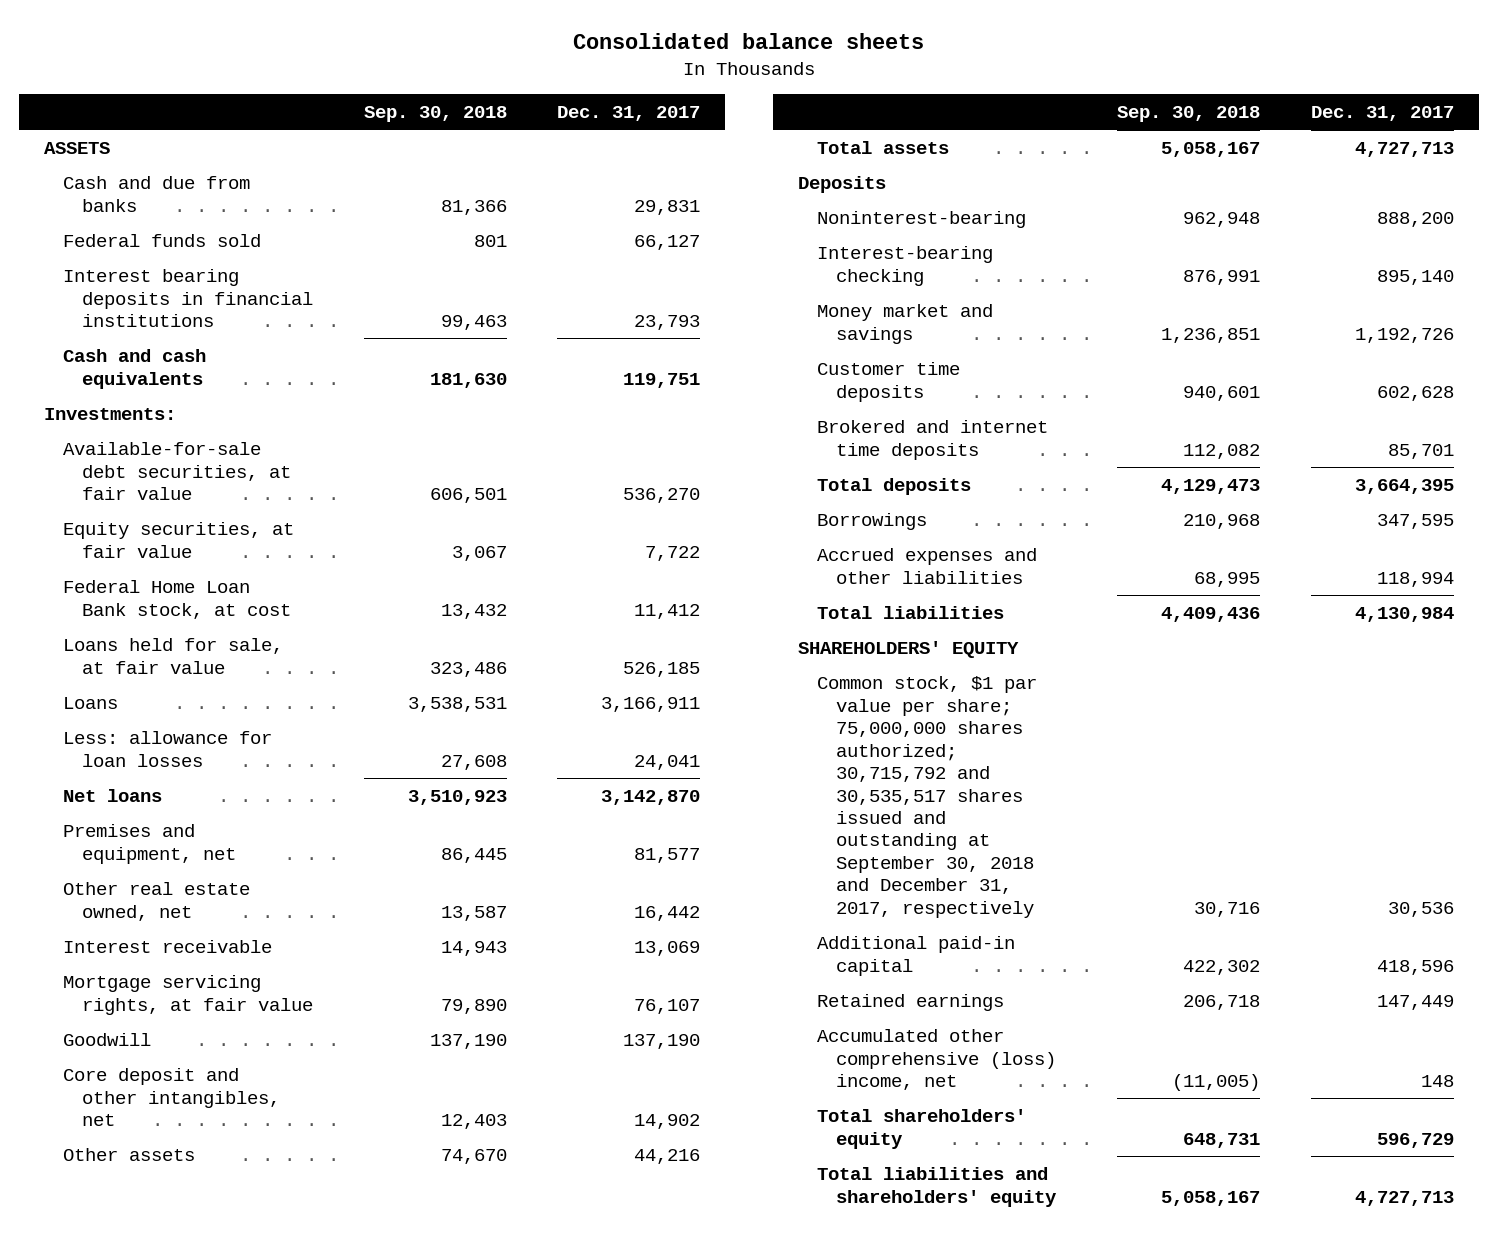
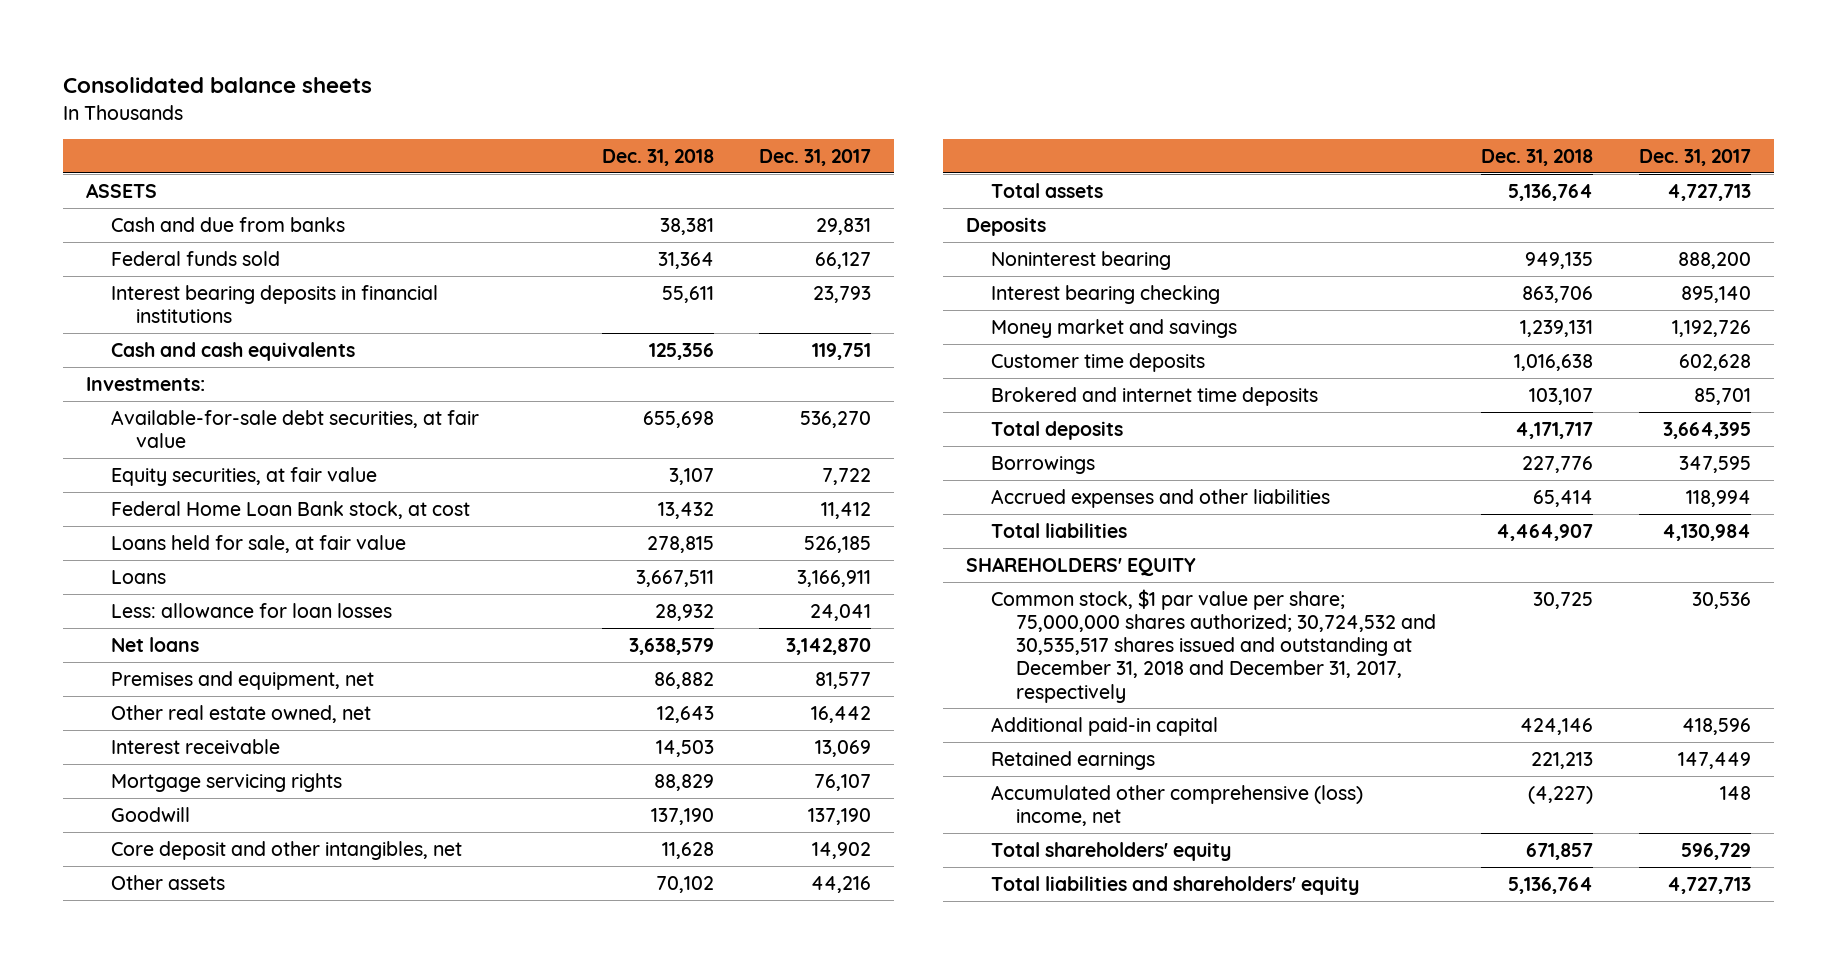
[363,105,507,122] Sep. 30, 2018 -> none
none -> [601,148,714,166] Dec. 31, 2018
[63,975,314,1015] Mortgage servicing rights, at fair value -> [110,772,342,792] Mortgage servicing rights
[817,211,1027,229] Noninterest-bearing -> [990,250,1171,270] Noninterest bearing
[817,246,994,286] Interest-bearing checking -> [990,284,1220,304] Interest bearing checking
[817,676,1038,918] Common stock, $1 par value per share; 75,000,000 shares authorized; 30,715,792 and 30,535,517 shares issued and outstanding at September 30, 2018 and December 31, 2017, respectively -> [990,588,1436,703] Common stock, $1 par value per share; 75,000,000 shares authorized; 30,724,532 and 30,535,517 shares issued and outstanding at December 31, 2018 and December 31, 2017, respectively

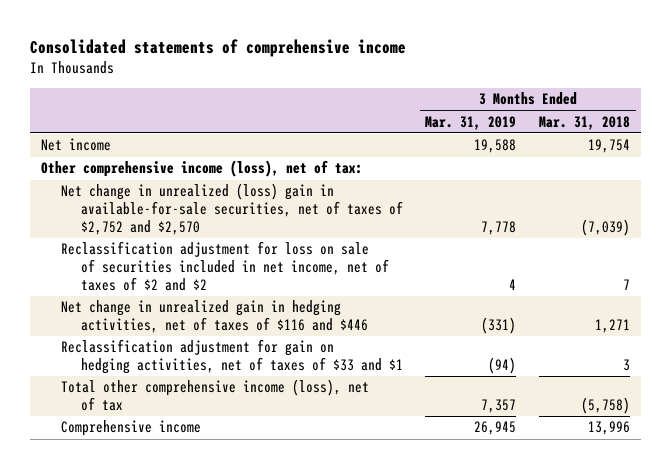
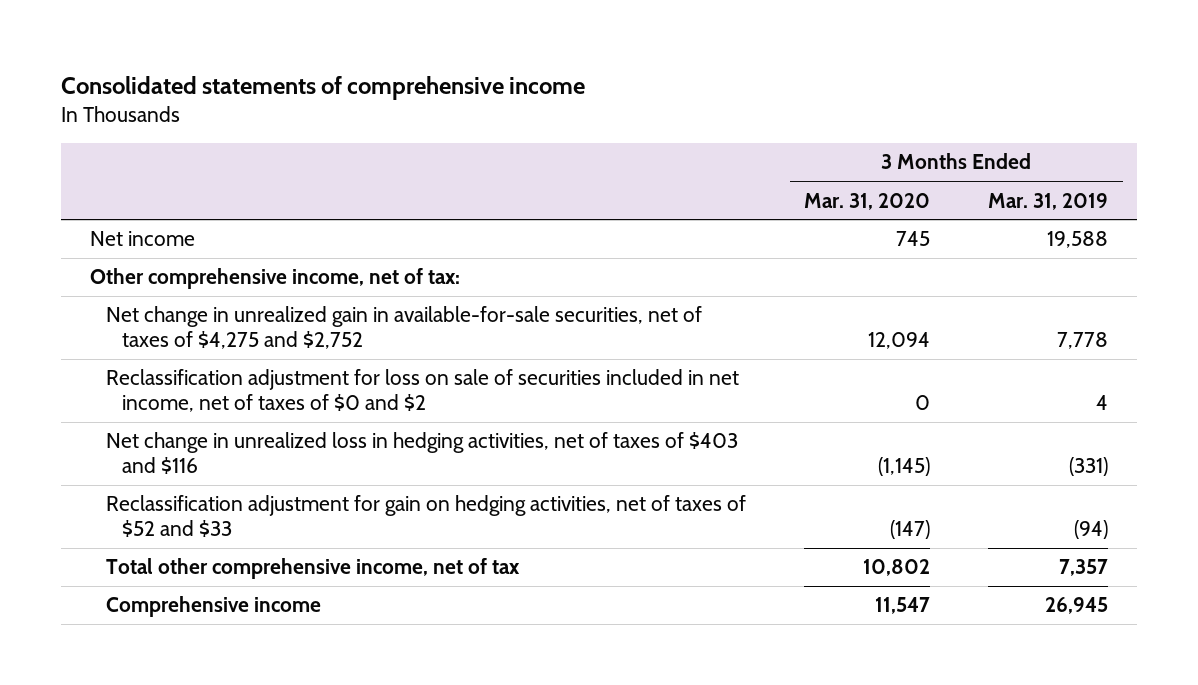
[538,115,630,130] Mar. 31, 2018 -> none
none -> [804,192,931,210] Mar. 31, 2020
[41,160,364,178] Other comprehensive income (loss), net of tax: -> [90,268,461,290] Other comprehensive income, net of tax:
[60,183,403,235] Net change in unrealized (loss) gain in available-for-sale securities, net of taxes of $2,752 and $2,570 -> [105,306,702,350] Net change in unrealized gain in available-for-sale securities, net of taxes of $4,275 and $2,752
[60,241,389,291] Reclassification adjustment for loss on sale of securities included in net income, net of taxes of $2 and $2 -> [105,369,739,413] Reclassification adjustment for loss on sale of securities included in net income, net of taxes of $0 and $2
[60,300,368,334] Net change in unrealized gain in hedging activities, net of taxes of $116 and $446 -> [105,432,738,475] Net change in unrealized loss in hedging activities, net of taxes of $403 and $116
[60,339,403,375] Reclassification adjustment for gain on hedging activities, net of taxes of $33 and $1 -> [105,495,746,538] Reclassification adjustment for gain on hedging activities, net of taxes of $52 and $33
[60,379,369,412] Total other comprehensive income (loss), net of tax -> [105,558,520,580] Total other comprehensive income, net of tax

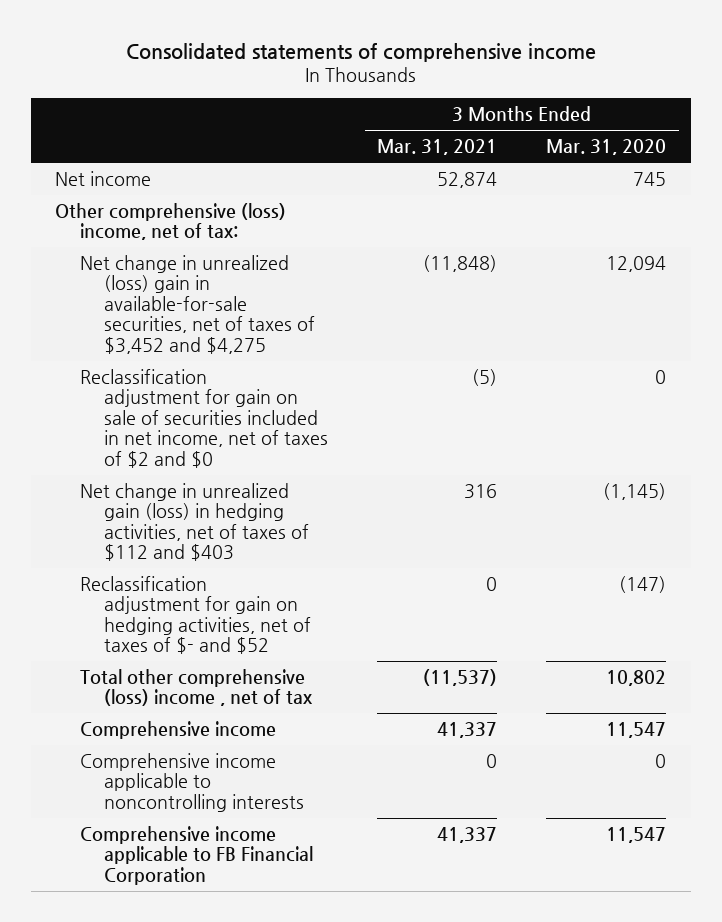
[988,192,1109,210] Mar. 31, 2019 -> none
none -> [377,139,498,156] Mar. 31, 2021
[90,268,461,290] Other comprehensive income, net of tax: -> [55,202,287,241] Other comprehensive (loss) income, net of tax:
[105,306,702,350] Net change in unrealized gain in available-for-sale securities, net of taxes of $4,275 and $2,752 -> [79,254,316,354] Net change in unrealized (loss) gain in available-for-sale securities, net of taxes of $3,452 and $4,275
[105,369,739,413] Reclassification adjustment for loss on sale of securities included in net income, net of taxes of $0 and $2 -> [79,368,329,468] Reclassification adjustment for gain on sale of securities included in net income, net of taxes of $2 and $0
[105,432,738,475] Net change in unrealized loss in hedging activities, net of taxes of $403 and $116 -> [79,482,310,562] Net change in unrealized gain (loss) in hedging activities, net of taxes of $112 and $403
[105,495,746,538] Reclassification adjustment for gain on hedging activities, net of taxes of $52 and $33 -> [79,575,312,655] Reclassification adjustment for gain on hedging activities, net of taxes of $- and $52
[105,558,520,580] Total other comprehensive income, net of tax -> [79,668,314,707] Total other comprehensive (loss) income , net of tax
none -> [79,752,305,812] Comprehensive income applicable to noncontrolling interests
none -> [79,825,314,885] Comprehensive income applicable to FB Financial Corporation

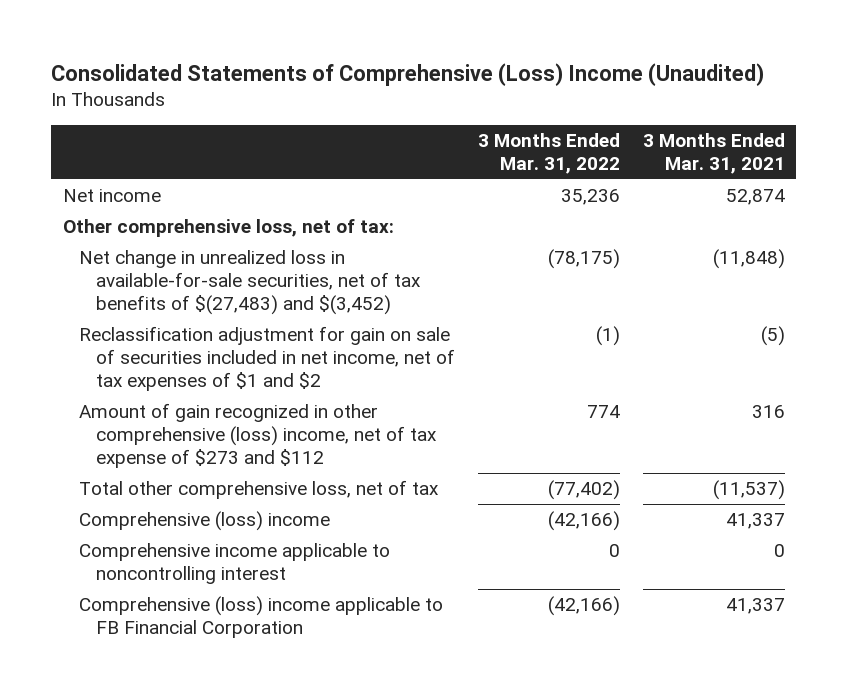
[125,42,596,62] Consolidated statements of comprehensive income -> [51,62,765,86] Consolidated Statements of Comprehensive (Loss) Income (Unaudited)
[546,139,667,156] Mar. 31, 2020 -> none
none -> [477,133,620,174] 3 Months Ended Mar. 31, 2022
[79,575,312,655] Reclassification adjustment for gain on hedging activities, net of taxes of $- and $52 -> none
[55,202,287,241] Other comprehensive (loss) income, net of tax: -> [62,219,394,238] Other comprehensive loss, net of tax:
[79,254,316,354] Net change in unrealized (loss) gain in available-for-sale securities, net of taxes of $3,452 and $4,275 -> [79,250,421,315] Net change in unrealized loss in available-for-sale securities, net of tax benefits of $(27,483) and $(3,452)
[79,368,329,468] Reclassification adjustment for gain on sale of securities included in net income, net of taxes of $2 and $0 -> [79,326,455,391] Reclassification adjustment for gain on sale of securities included in net income, net of tax expenses of $1 and $2
[79,482,310,562] Net change in unrealized gain (loss) in hedging activities, net of taxes of $112 and $403 -> [79,403,437,468] Amount of gain recognized in other comprehensive (loss) income, net of tax expense of $273 and $112
[79,668,314,707] Total other comprehensive (loss) income , net of tax -> [79,480,440,500] Total other comprehensive loss, net of tax
[79,720,276,739] Comprehensive income -> [79,511,331,532] Comprehensive (loss) income
[79,752,305,812] Comprehensive income applicable to noncontrolling interests -> [79,543,391,584] Comprehensive income applicable to noncontrolling interest
[79,825,314,885] Comprehensive income applicable to FB Financial Corporation -> [79,596,444,638] Comprehensive (loss) income applicable to FB Financial Corporation

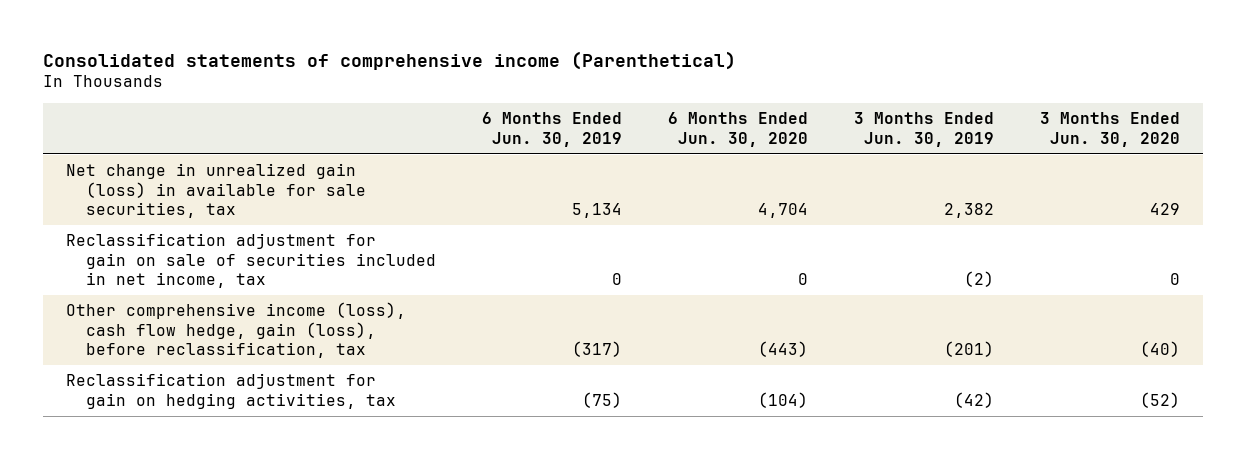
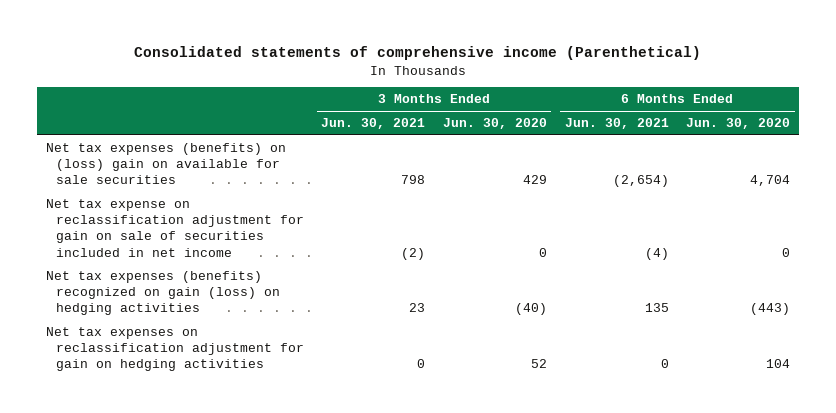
[481,112,622,147] 6 Months Ended Jun. 30, 2019 -> none
[854,112,995,147] 3 Months Ended Jun. 30, 2019 -> none
none -> [321,118,426,130] Jun. 30, 2021
none -> [564,118,669,130] Jun. 30, 2021
[65,163,366,219] Net change in unrealized gain (loss) in available for sale securities, tax -> [46,143,287,185] Net tax expenses (benefits) on (loss) gain on available for sale securities
[65,233,436,289] Reclassification adjustment for gain on sale of securities included in net income, tax -> [46,199,304,257] Net tax expense on reclassification adjustment for gain on sale of securities included in net income
[65,302,406,359] Other comprehensive income (loss), cash flow hedge, gain (loss), before reclassification, tax -> [46,271,280,316] Net tax expenses (benefits) recognized on gain (loss) on hedging activities
[65,373,396,409] Reclassification adjustment for gain on hedging activities, tax -> [46,327,304,372] Net tax expenses on reclassification adjustment for gain on hedging activities
[758,391,809,408] (104) -> [766,359,791,369] 104
[1140,391,1181,408] (52) -> [531,359,548,369] 52

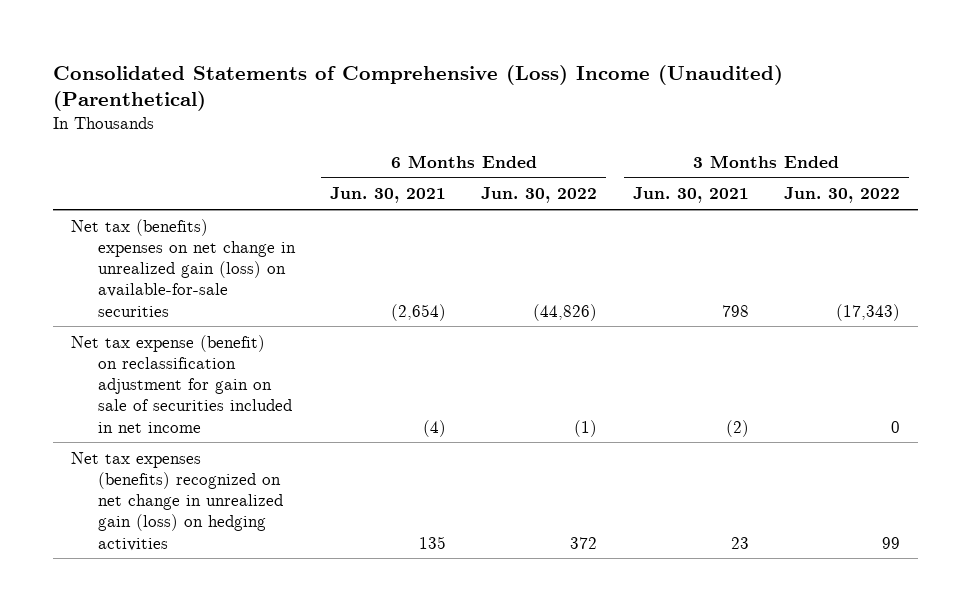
[134,46,702,61] Consolidated statements of comprehensive income (Parenthetical) -> [53,64,784,112] Consolidated Statements of Comprehensive (Loss) Income (Unaudited) (Parenthetical)
[443,118,548,130] Jun. 30, 2020 -> none
[686,118,791,130] Jun. 30, 2020 -> none
none -> [481,187,598,204] Jun. 30, 2022
none -> [783,187,900,204] Jun. 30, 2022
[46,327,304,372] Net tax expenses on reclassification adjustment for gain on hedging activities -> none
[46,143,287,185] Net tax expenses (benefits) on (loss) gain on available for sale securities -> [70,218,296,317] Net tax (benefits) expenses on net change in unrealized gain (loss) on available-for-sale securities
[46,199,304,257] Net tax expense on reclassification adjustment for gain on sale of securities included in net income -> [70,334,292,433] Net tax expense (benefit) on reclassification adjustment for gain on sale of securities included in net income
[46,271,280,316] Net tax expenses (benefits) recognized on gain (loss) on hedging activities -> [70,451,283,551] Net tax expenses (benefits) recognized on net change in unrealized gain (loss) on hedging activities

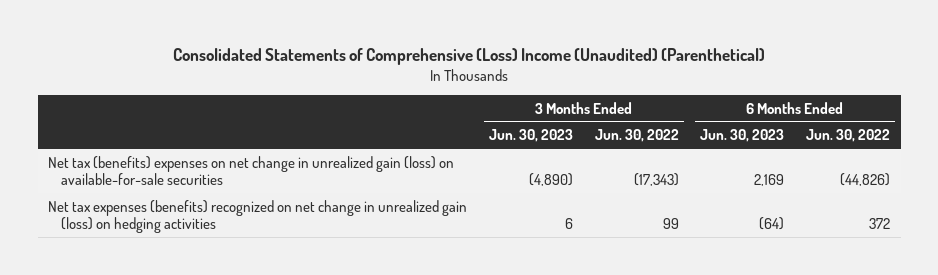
[329,187,446,204] Jun. 30, 2021 -> none
[632,187,749,204] Jun. 30, 2021 -> none
none -> [488,129,573,143] Jun. 30, 2023
none -> [700,129,785,143] Jun. 30, 2023
[70,334,292,433] Net tax expense (benefit) on reclassification adjustment for gain on sale of securities included in net income -> none

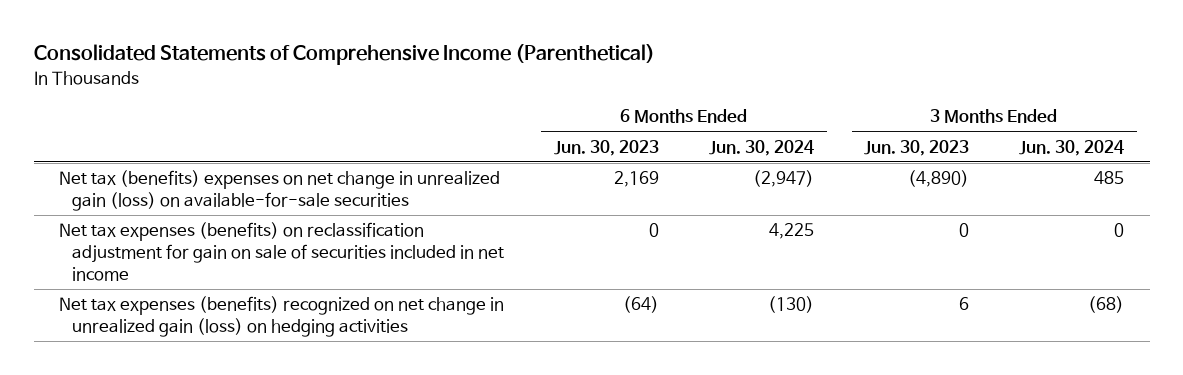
[173,47,766,65] Consolidated Statements of Comprehensive (Loss) Income (Unaudited) (Parenthetical) -> [33,44,655,66] Consolidated Statements of Comprehensive Income (Parenthetical)
[594,129,679,143] Jun. 30, 2022 -> none
[805,129,890,143] Jun. 30, 2022 -> none
none -> [709,139,815,156] Jun. 30, 2024
none -> [1019,139,1125,156] Jun. 30, 2024
none -> [58,222,504,282] Net tax expenses (benefits) on reclassification adjustment for gain on sale of securities included in net income

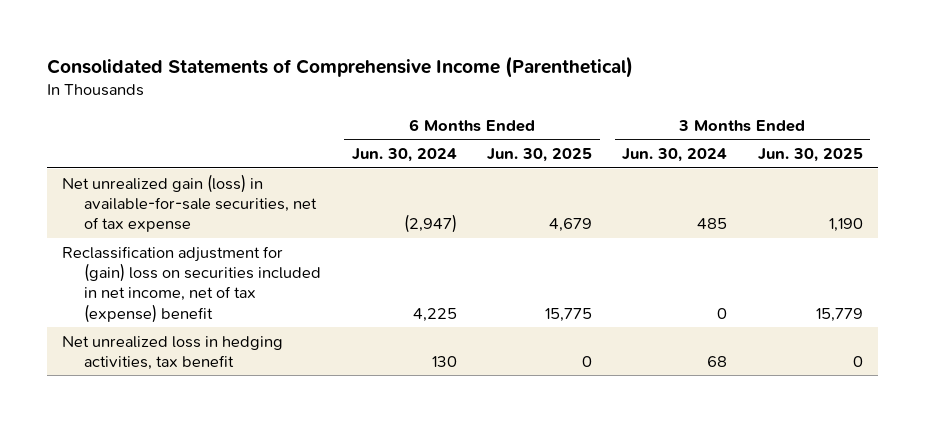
[554,139,660,156] Jun. 30, 2023 -> none
[864,139,970,156] Jun. 30, 2023 -> none
none -> [487,148,593,163] Jun. 30, 2025
none -> [757,148,863,163] Jun. 30, 2025
[58,170,500,212] Net tax (benefits) expenses on net change in unrealized gain (loss) on available-for-sale securities -> [62,173,318,233] Net unrealized gain (loss) in available-for-sale securities, net of tax expense
[58,222,504,282] Net tax expenses (benefits) on reclassification adjustment for gain on sale of securities included in net income -> [62,245,322,323] Reclassification adjustment for (gain) loss on securities included in net income, net of tax (expense) benefit
[58,296,504,338] Net tax expenses (benefits) recognized on net change in unrealized gain (loss) on hedging activities -> [62,335,284,370] Net unrealized loss in hedging activities, tax benefit
[768,296,815,314] (130) -> [431,355,457,367] 130
[1088,296,1125,314] (68) -> [707,355,728,367] 68

